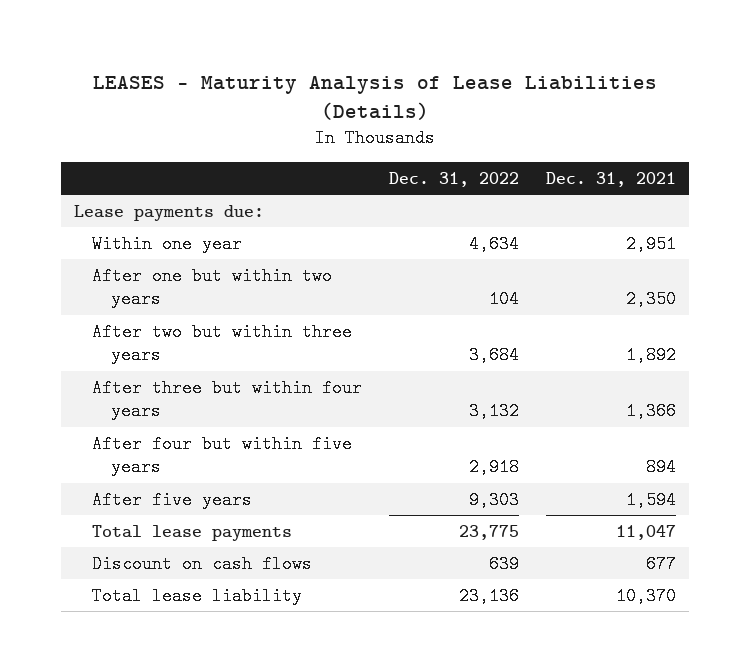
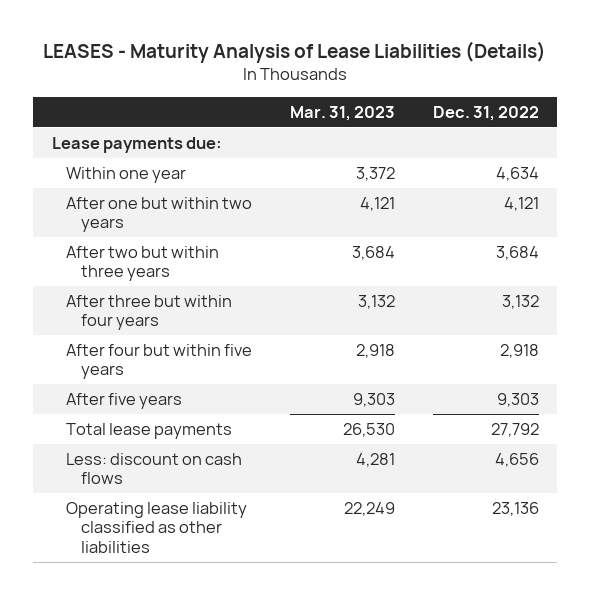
[545,171,676,187] Dec. 31, 2021 -> none
none -> [289,105,395,121] Mar. 31, 2023
[489,290,520,309] 104 -> [503,197,539,212] 4,121
[459,524,520,540] 23,775 -> [490,423,539,438] 27,792
[92,554,313,573] Discount on cash flows -> [66,453,243,485] Less: discount on cash flows
[489,554,520,573] 639 -> [494,453,539,468] 4,656
[92,586,303,605] Total lease liability -> [66,502,248,553] Operating lease liability classified as other liabilities

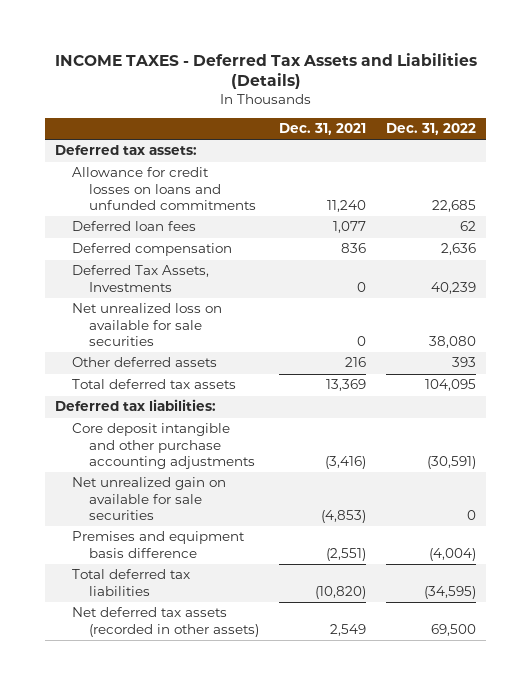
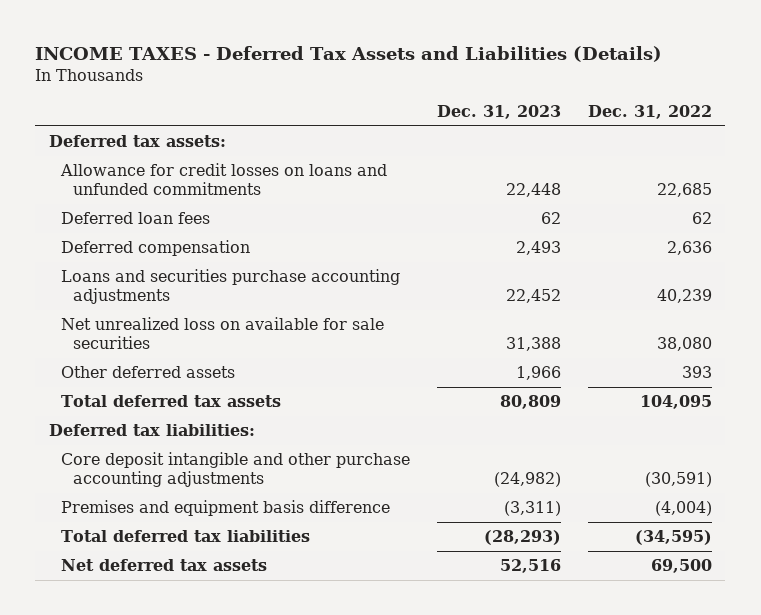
[279,123,367,136] Dec. 31, 2021 -> none
none -> [436,104,561,119] Dec. 31, 2023
[72,265,210,292] Deferred Tax Assets, Investments -> [60,269,400,304] Loans and securities purchase accounting adjustments
[72,477,227,520] Net unrealized gain on available for sale securities -> none
[72,607,259,637] Net deferred tax assets (recorded in other assets) -> [60,559,267,572] Net deferred tax assets

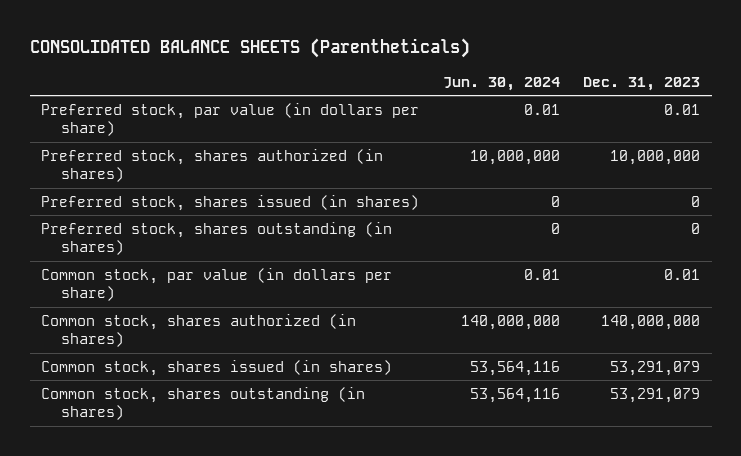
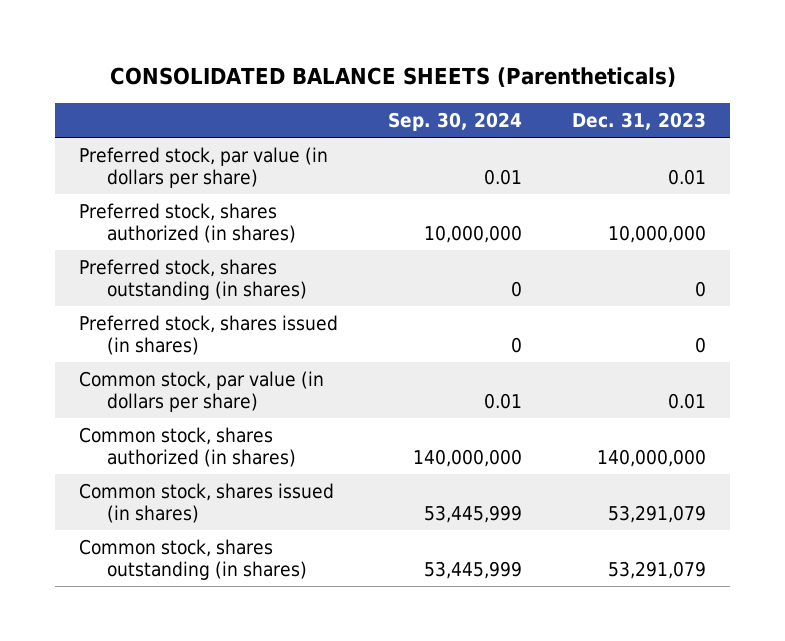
[442,76,560,91] Jun. 30, 2024 -> none
none -> [388,111,523,131] Sep. 30, 2024
[41,194,420,211] Preferred stock, shares issued (in shares) -> [79,315,339,355] Preferred stock, shares issued (in shares)

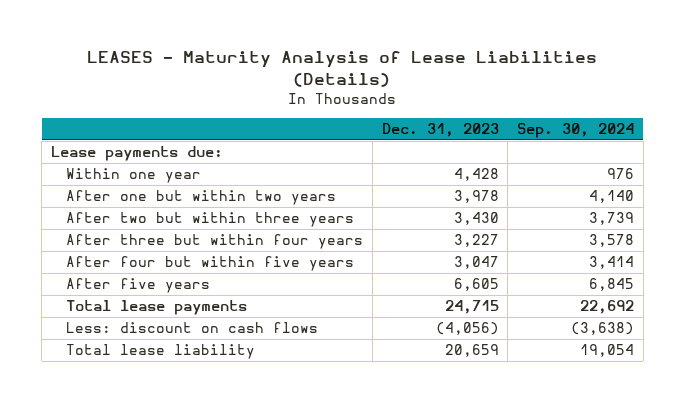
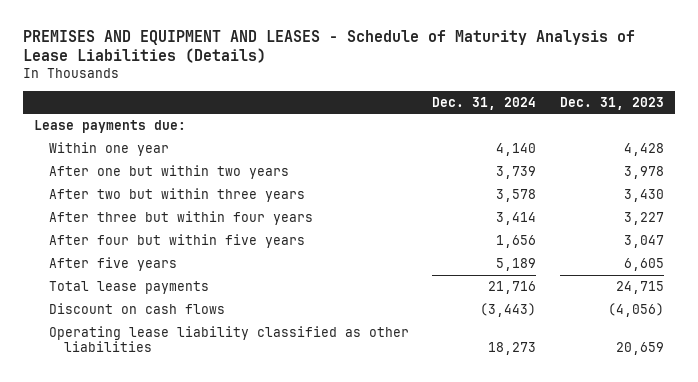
[87,51,598,88] LEASES - Maturity Analysis of Lease Liabilities (Details) -> [22,30,635,64] PREMISES AND EQUIPMENT AND LEASES - Schedule of Maturity Analysis of Lease Liabilities (Details)
[517,123,635,139] Sep. 30, 2024 -> none
none -> [432,96,537,110] Dec. 31, 2024
[66,322,319,334] Less: discount on cash flows -> [49,302,226,314] Discount on cash flows
[66,344,256,360] Total lease liability -> [49,325,410,353] Operating lease liability classified as other liabilities

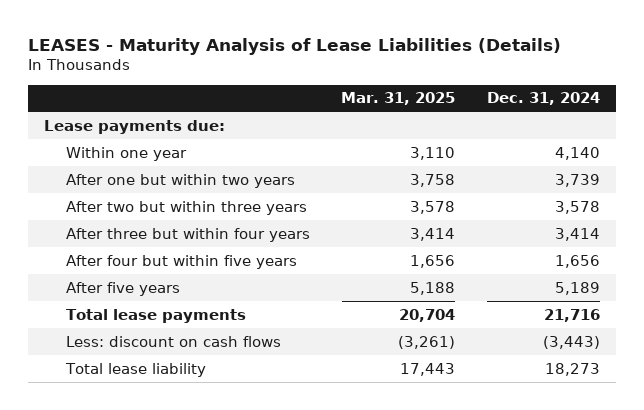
[22,30,635,64] PREMISES AND EQUIPMENT AND LEASES - Schedule of Maturity Analysis of Lease Liabilities (Details) -> [28,37,562,55] LEASES - Maturity Analysis of Lease Liabilities (Details)
[559,96,664,110] Dec. 31, 2023 -> none
none -> [341,92,456,106] Mar. 31, 2025
[49,302,226,314] Discount on cash flows -> [66,335,282,347] Less: discount on cash flows
[49,325,410,353] Operating lease liability classified as other liabilities -> [65,362,207,377] Total lease liability

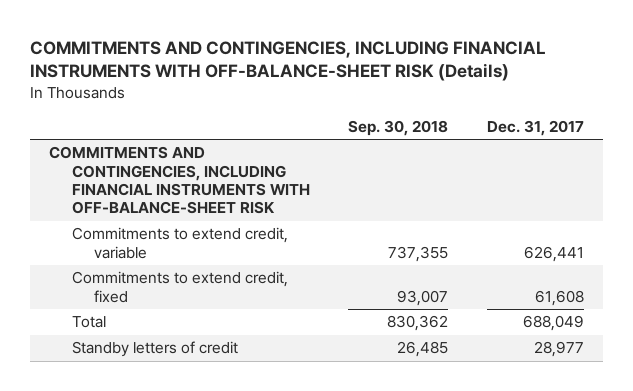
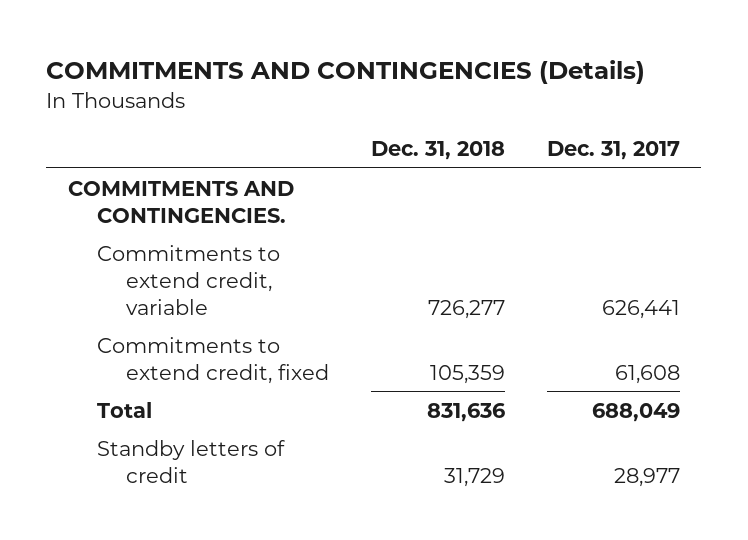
[30,40,547,82] COMMITMENTS AND CONTINGENCIES, INCLUDING FINANCIAL INSTRUMENTS WITH OFF-BALANCE-SHEET RISK (Details) -> [46,60,646,85] COMMITMENTS AND CONTINGENCIES (Details)
[348,119,449,136] Sep. 30, 2018 -> none
none -> [371,140,506,160] Dec. 31, 2018
[49,146,310,215] COMMITMENTS AND CONTINGENCIES, INCLUDING FINANCIAL INSTRUMENTS WITH OFF-BALANCE-SHEET RISK -> [67,180,294,223] COMMITMENTS AND CONTINGENCIES.

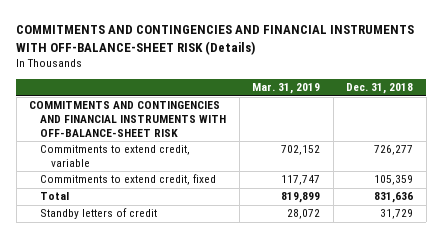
[46,60,646,85] COMMITMENTS AND CONTINGENCIES (Details) -> [16,25,415,55] COMMITMENTS AND CONTINGENCIES AND FINANCIAL INSTRUMENTS WITH OFF-BALANCE-SHEET RISK (Details)
[547,140,681,160] Dec. 31, 2017 -> none
none -> [252,83,321,95] Mar. 31, 2019
[67,180,294,223] COMMITMENTS AND CONTINGENCIES. -> [29,101,227,137] COMMITMENTS AND CONTINGENCIES AND FINANCIAL INSTRUMENTS WITH OFF-BALANCE-SHEET RISK

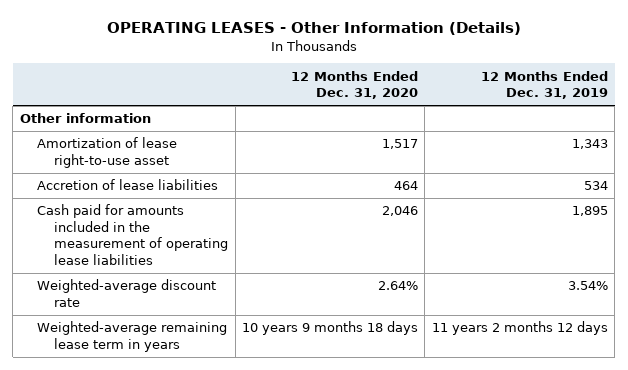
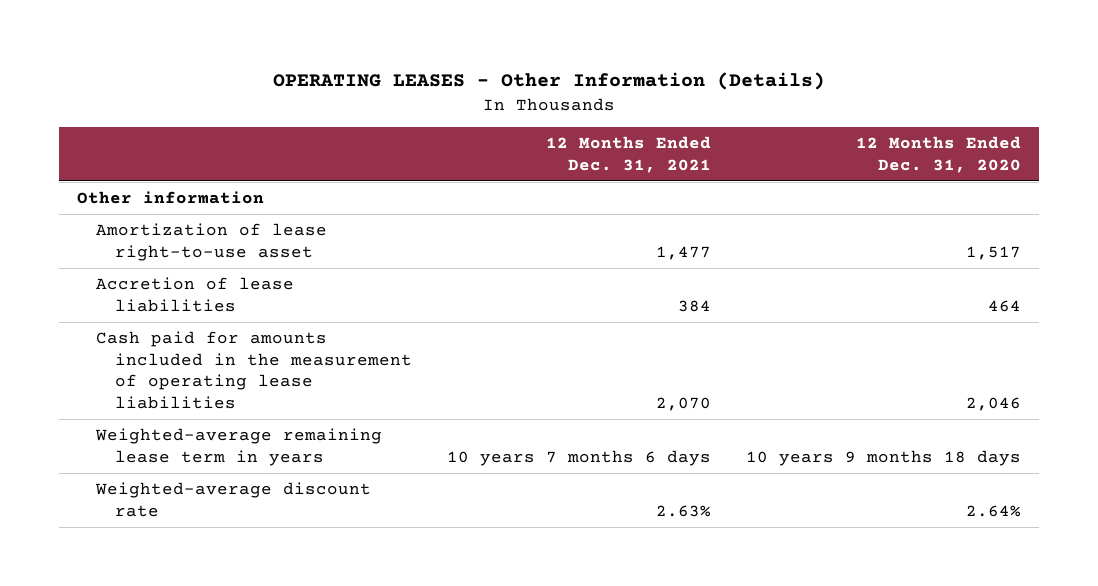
[480,70,608,100] 12 Months Ended Dec. 31, 2019 -> none
none -> [546,135,712,173] 12 Months Ended Dec. 31, 2021
[36,279,216,307] Weighted-average discount rate -> [94,482,371,517] Weighted-average discount rate

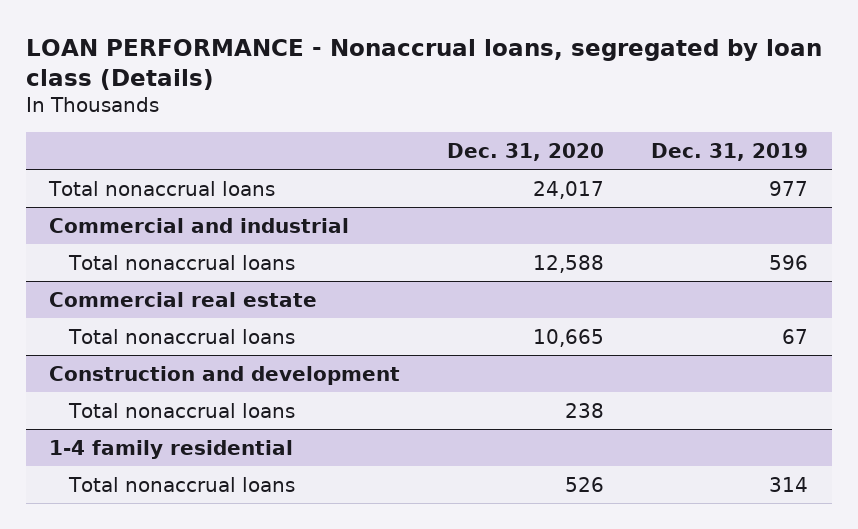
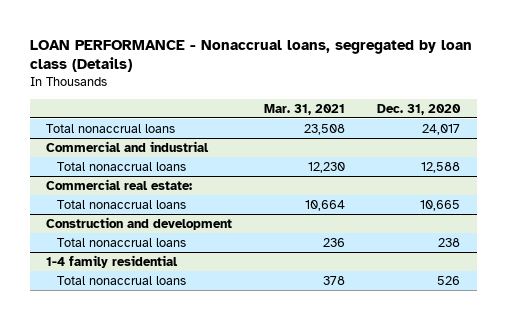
[651,142,809,161] Dec. 31, 2019 -> none
none -> [264,103,346,115] Mar. 31, 2021
[49,291,318,307] Commercial real estate -> [45,178,192,190] Commercial real estate:

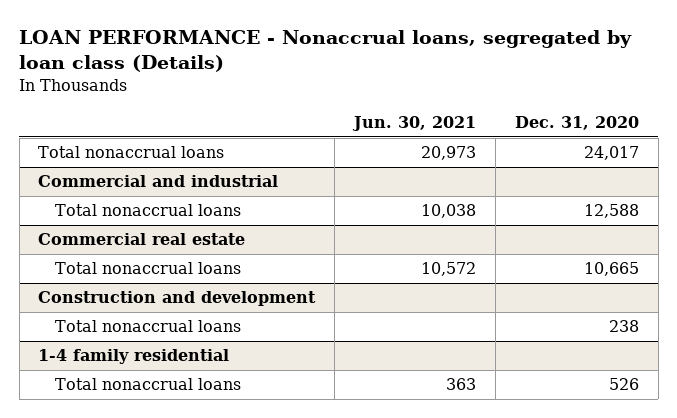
[264,103,346,115] Mar. 31, 2021 -> none
none -> [352,116,477,132] Jun. 30, 2021
[45,178,192,190] Commercial real estate: -> [38,233,246,246] Commercial real estate

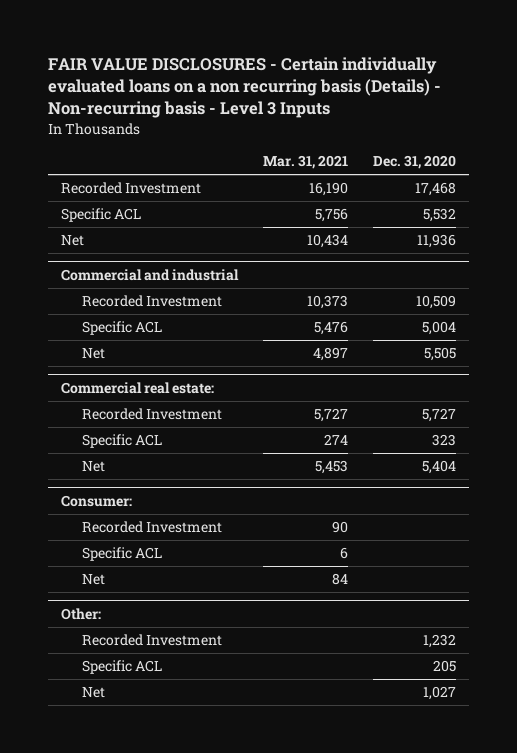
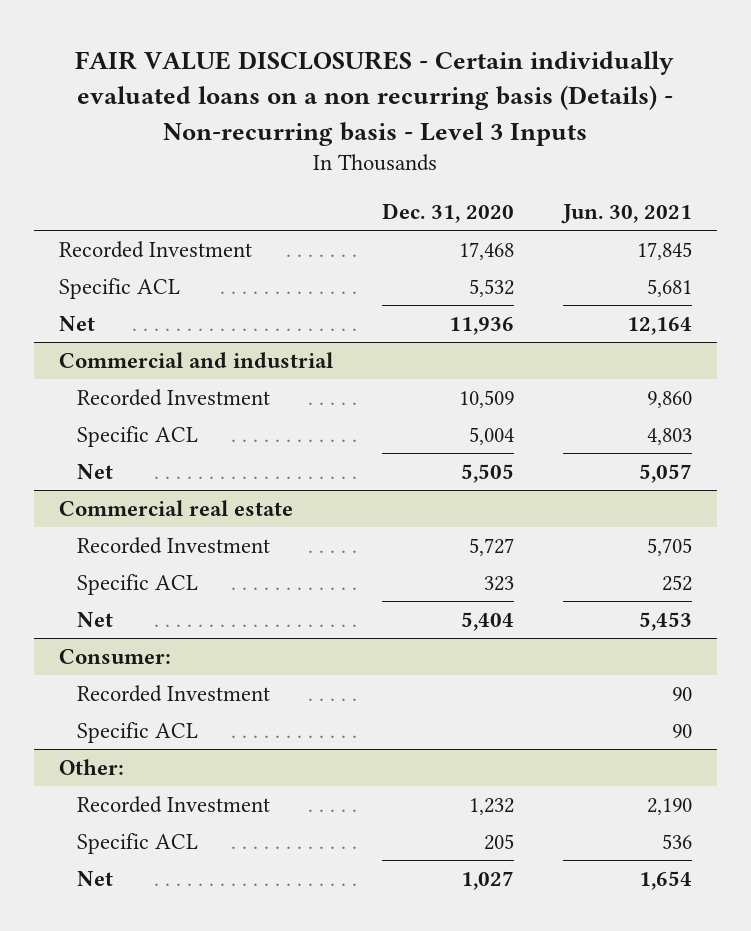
[262,155,348,170] Mar. 31, 2021 -> none
none -> [561,203,693,224] Jun. 30, 2021
[60,381,214,394] Commercial real estate: -> [58,499,293,516] Commercial real estate
[81,574,105,586] Net -> none

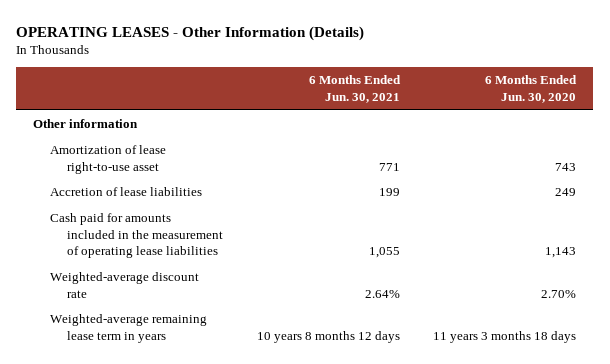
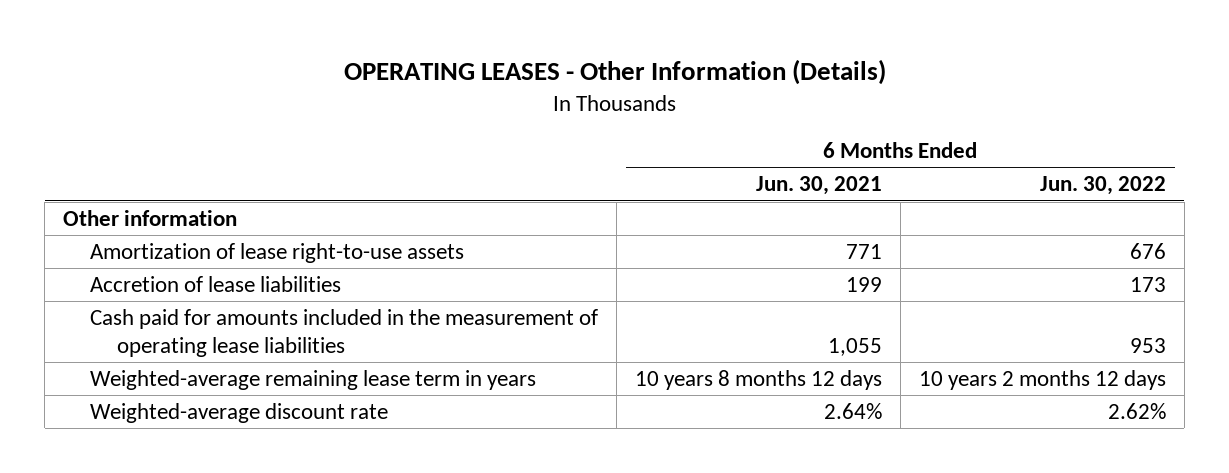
[485,75,578,103] 6 Months Ended Jun. 30, 2020 -> none
none -> [1039,176,1166,196] Jun. 30, 2022
[50,145,167,174] Amortization of lease right-to-use asset -> [90,243,465,264] Amortization of lease right-to-use assets
[50,272,200,298] Weighted-average discount rate -> [90,403,389,424] Weighted-average discount rate

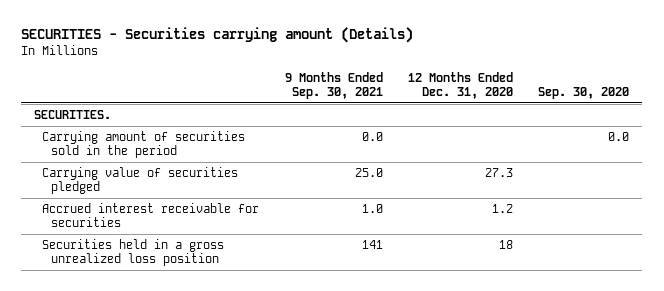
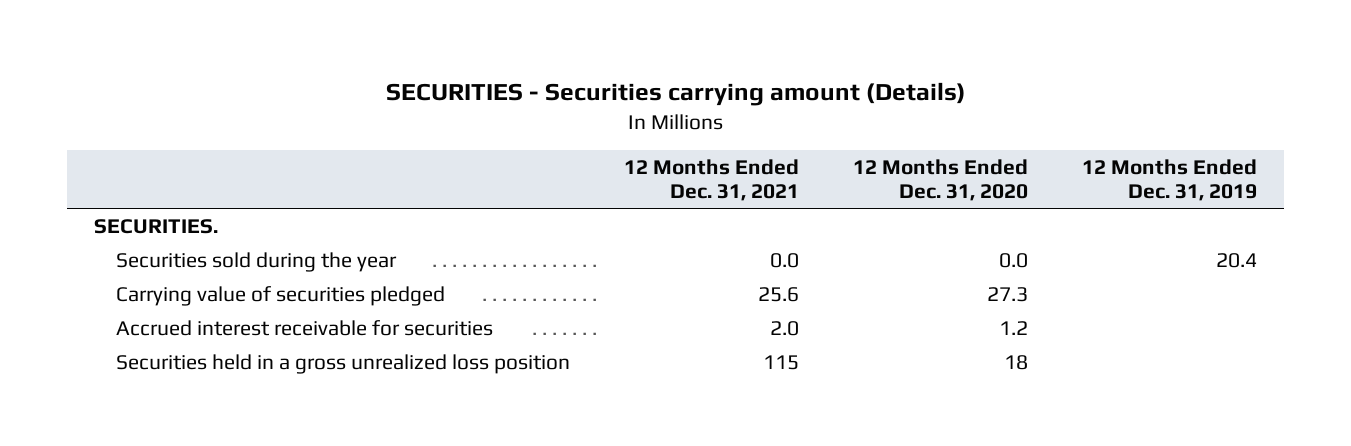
[284,71,383,99] 9 Months Ended Sep. 30, 2021 -> none
[538,86,630,99] Sep. 30, 2020 -> none
none -> [624,158,800,202] 12 Months Ended Dec. 31, 2021
none -> [1082,158,1258,202] 12 Months Ended Dec. 31, 2019
[42,130,246,158] Carrying amount of securities sold in the period -> none
none -> [115,251,397,272] Securities sold during the year

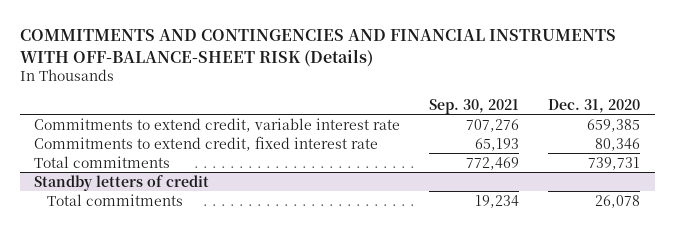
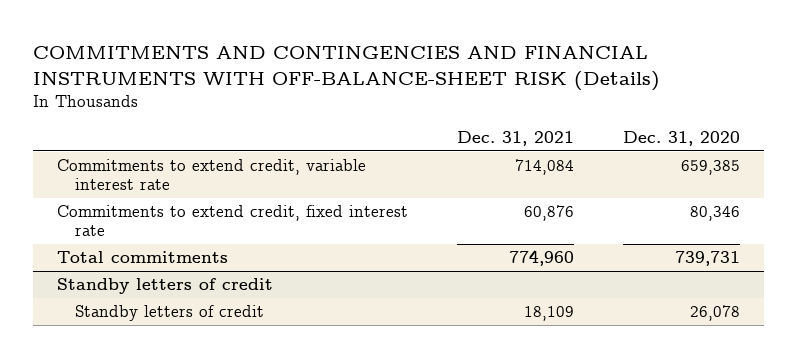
[429,98,520,114] Sep. 30, 2021 -> none
none -> [457,130,575,146] Dec. 31, 2021
[47,193,184,206] Total commitments -> [75,305,265,322] Standby letters of credit

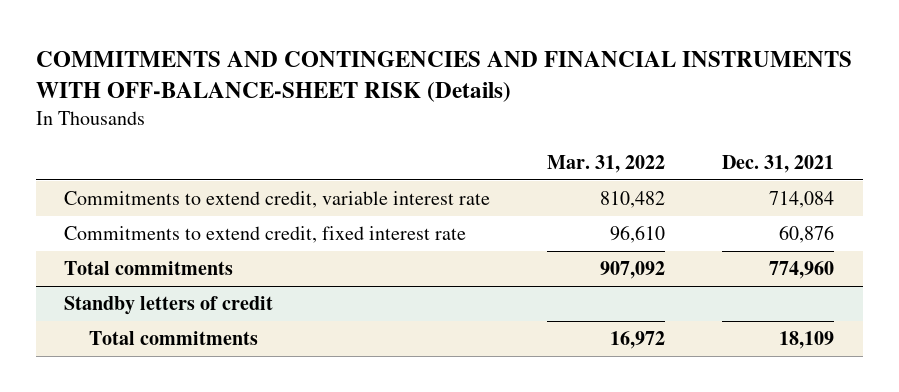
[622,130,740,146] Dec. 31, 2020 -> none
none -> [547,154,666,173] Mar. 31, 2022
[75,305,265,322] Standby letters of credit -> [88,331,258,346] Total commitments

